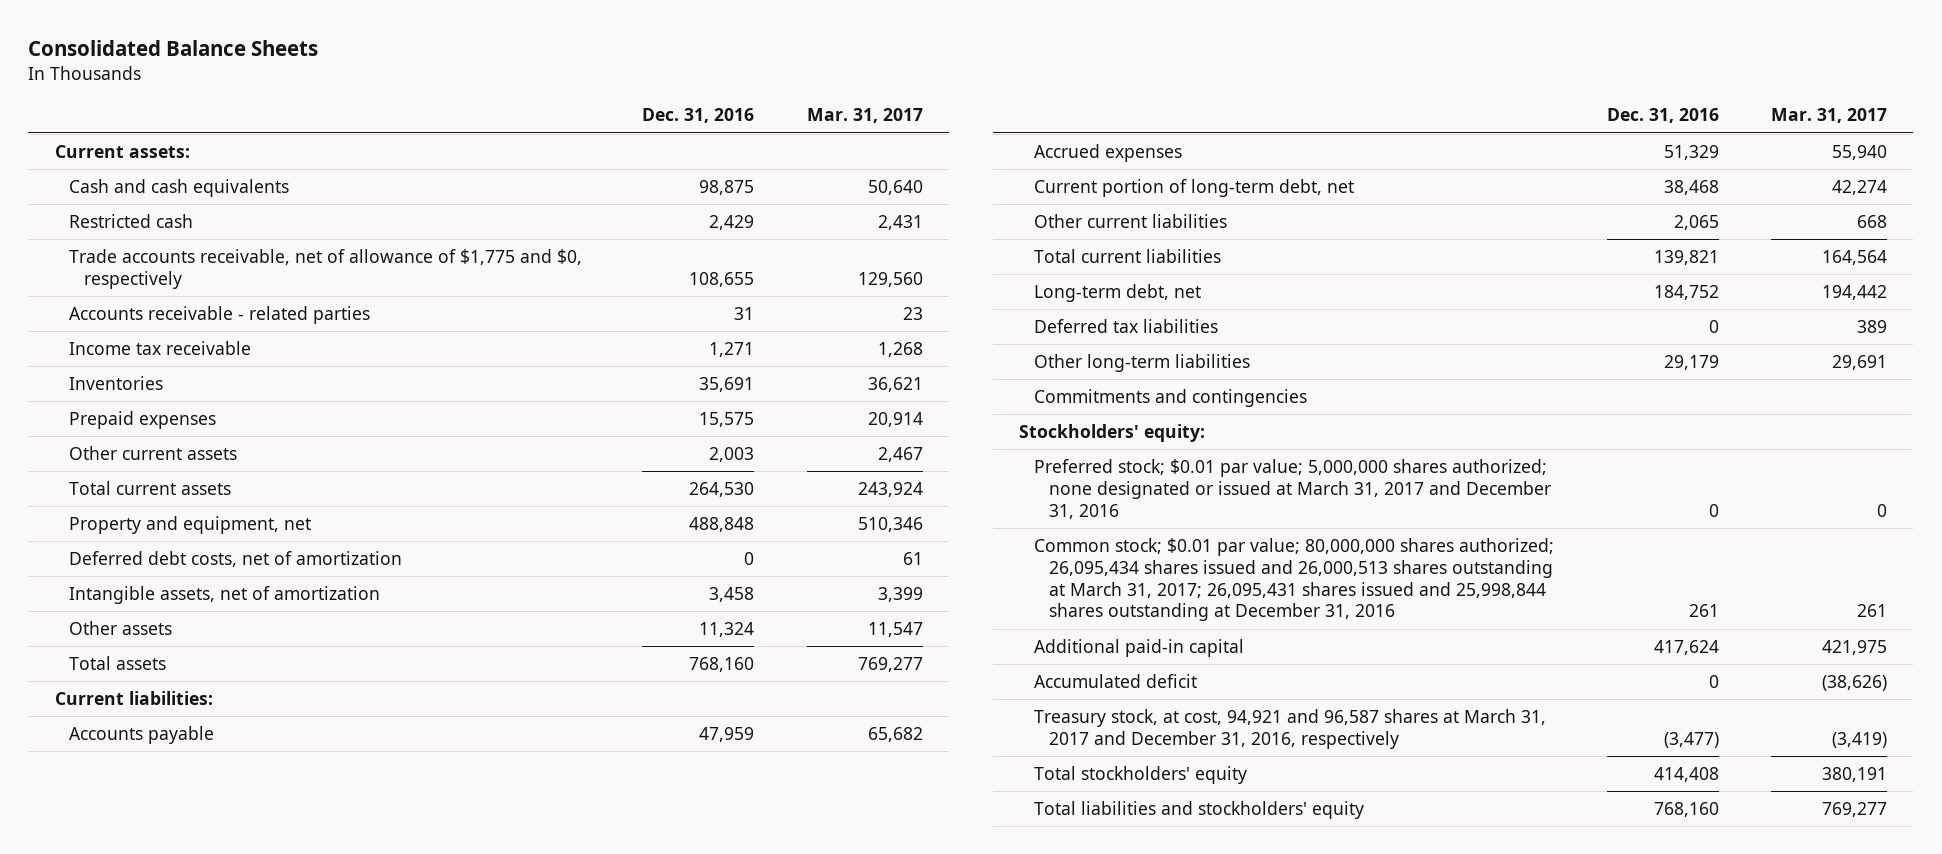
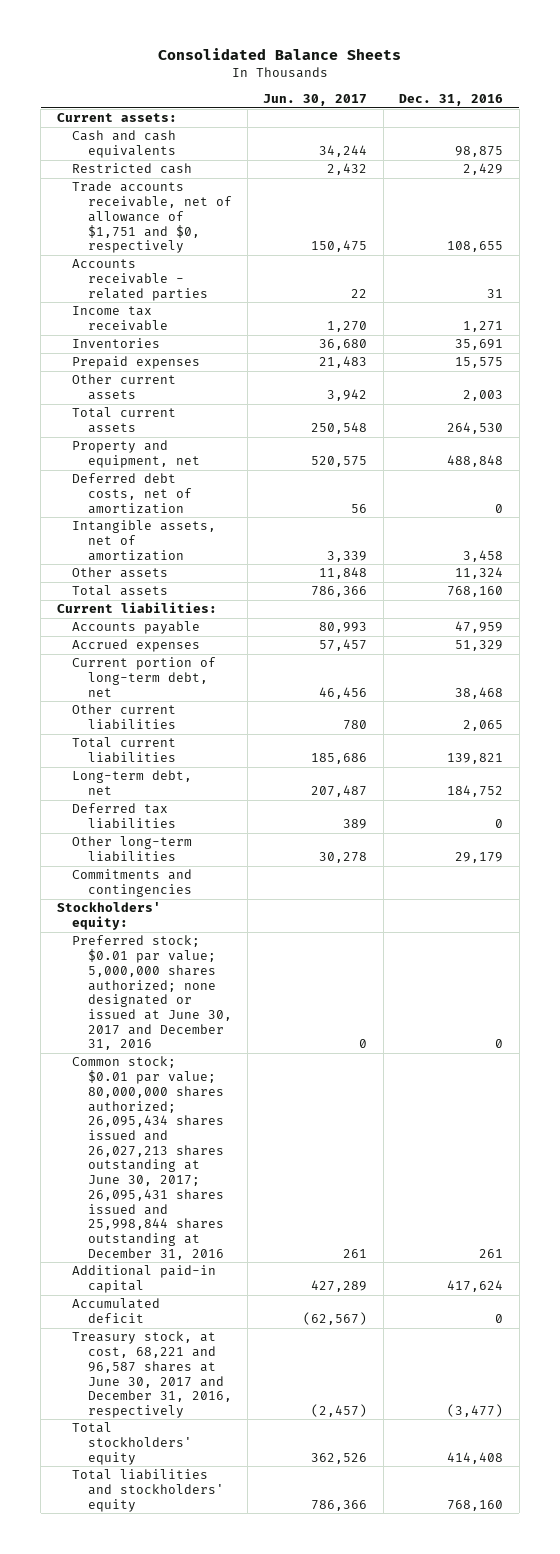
[806,108,923,124] Mar. 31, 2017 -> none
none -> [263,94,368,107] Jun. 30, 2017
[69,248,583,289] Trade accounts receivable, net of allowance of $1,775 and $0, respectively -> [72,181,232,254] Trade accounts receivable, net of allowance of $1,751 and $0, respectively
[1034,458,1551,519] Preferred stock; $0.01 par value; 5,000,000 shares authorized; none designated or issued at March 31, 2017 and December 31, 2016 -> [72,935,232,1051] Preferred stock; $0.01 par value; 5,000,000 shares authorized; none designated or issued at June 30, 2017 and December 31, 2016
[1034,537,1555,622] Common stock; $0.01 par value; 80,000,000 shares authorized; 26,095,434 shares issued and 26,000,513 shares outstanding at March 31, 2017; 26,095,431 shares issued and 25,998,844 shares outstanding at December 31, 2016 -> [72,1056,224,1260] Common stock; $0.01 par value; 80,000,000 shares authorized; 26,095,434 shares issued and 26,027,213 shares outstanding at June 30, 2017; 26,095,431 shares issued and 25,998,844 shares outstanding at December 31, 2016
[1034,708,1547,749] Treasury stock, at cost, 94,921 and 96,587 shares at March 31, 2017 and December 31, 2016, respectively -> [72,1331,232,1418] Treasury stock, at cost, 68,221 and 96,587 shares at June 30, 2017 and December 31, 2016, respectively

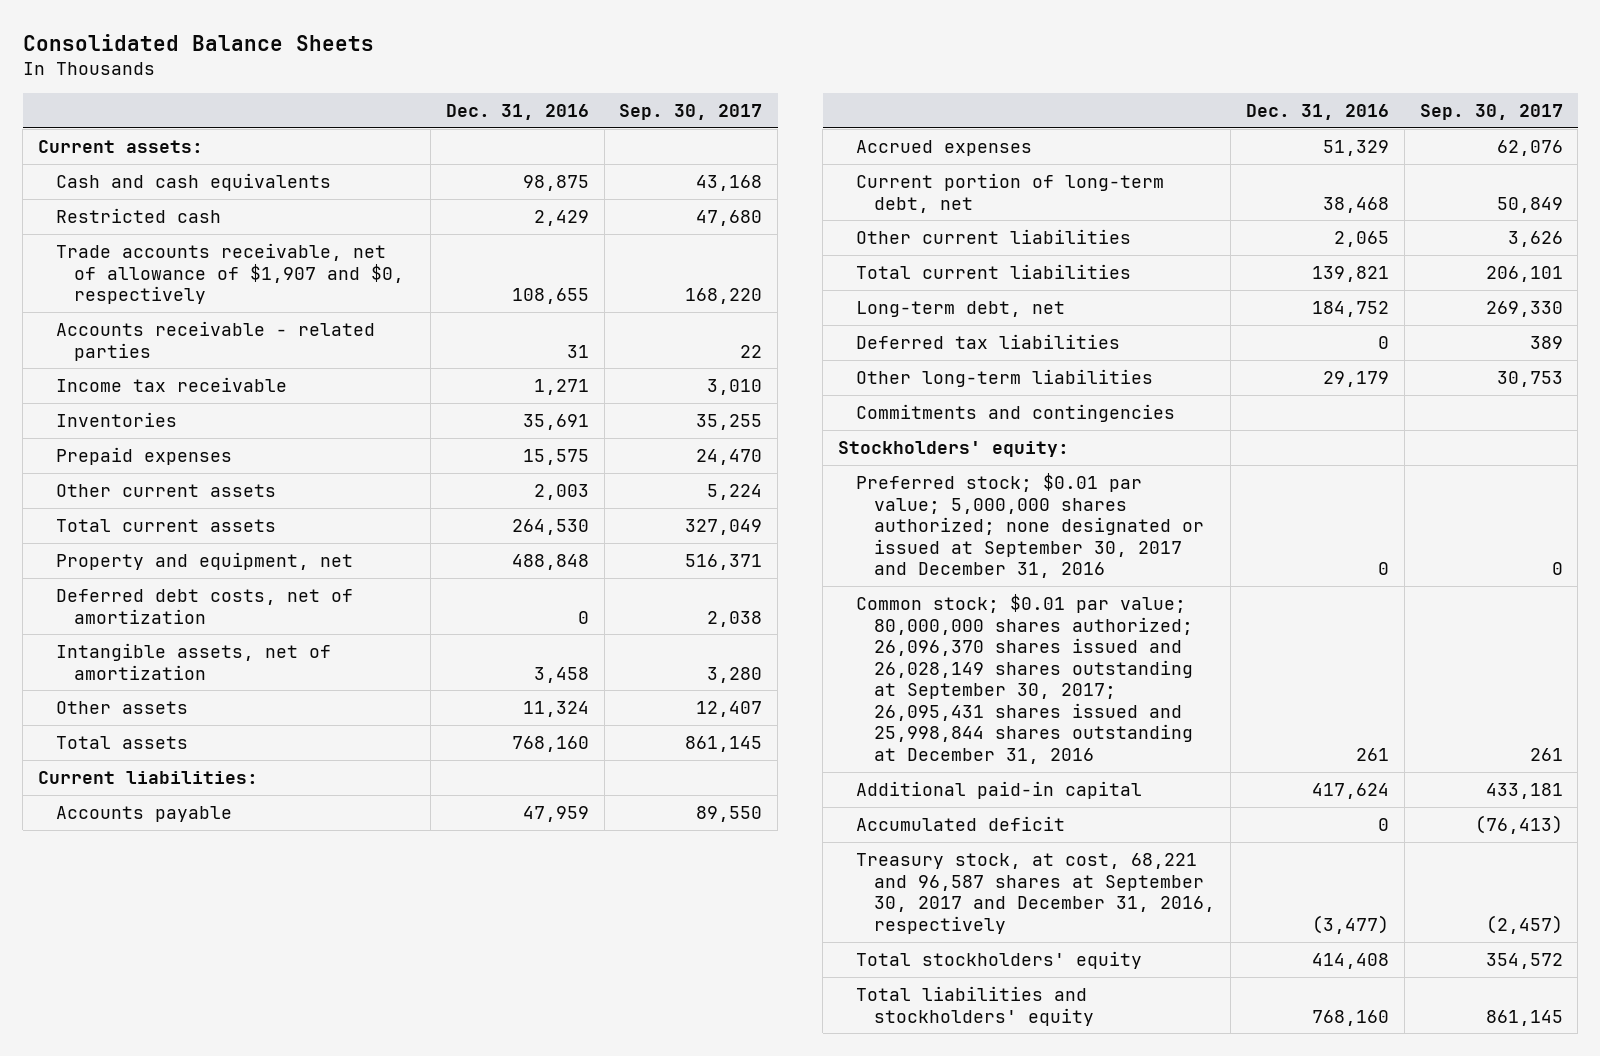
[263,94,368,107] Jun. 30, 2017 -> none
none -> [619,103,763,120] Sep. 30, 2017
[72,181,232,254] Trade accounts receivable, net of allowance of $1,751 and $0, respectively -> [56,243,405,305] Trade accounts receivable, net of allowance of $1,907 and $0, respectively
[72,935,232,1051] Preferred stock; $0.01 par value; 5,000,000 shares authorized; none designated or issued at June 30, 2017 and December 31, 2016 -> [856,473,1205,579] Preferred stock; $0.01 par value; 5,000,000 shares authorized; none designated or issued at September 30, 2017 and December 31, 2016
[72,1056,224,1260] Common stock; $0.01 par value; 80,000,000 shares authorized; 26,095,434 shares issued and 26,027,213 shares outstanding at June 30, 2017; 26,095,431 shares issued and 25,998,844 shares outstanding at December 31, 2016 -> [856,594,1194,764] Common stock; $0.01 par value; 80,000,000 shares authorized; 26,096,370 shares issued and 26,028,149 shares outstanding at September 30, 2017; 26,095,431 shares issued and 25,998,844 shares outstanding at December 31, 2016
[72,1331,232,1418] Treasury stock, at cost, 68,221 and 96,587 shares at June 30, 2017 and December 31, 2016, respectively -> [856,853,1216,934] Treasury stock, at cost, 68,221 and 96,587 shares at September 30, 2017 and December 31, 2016, respectively

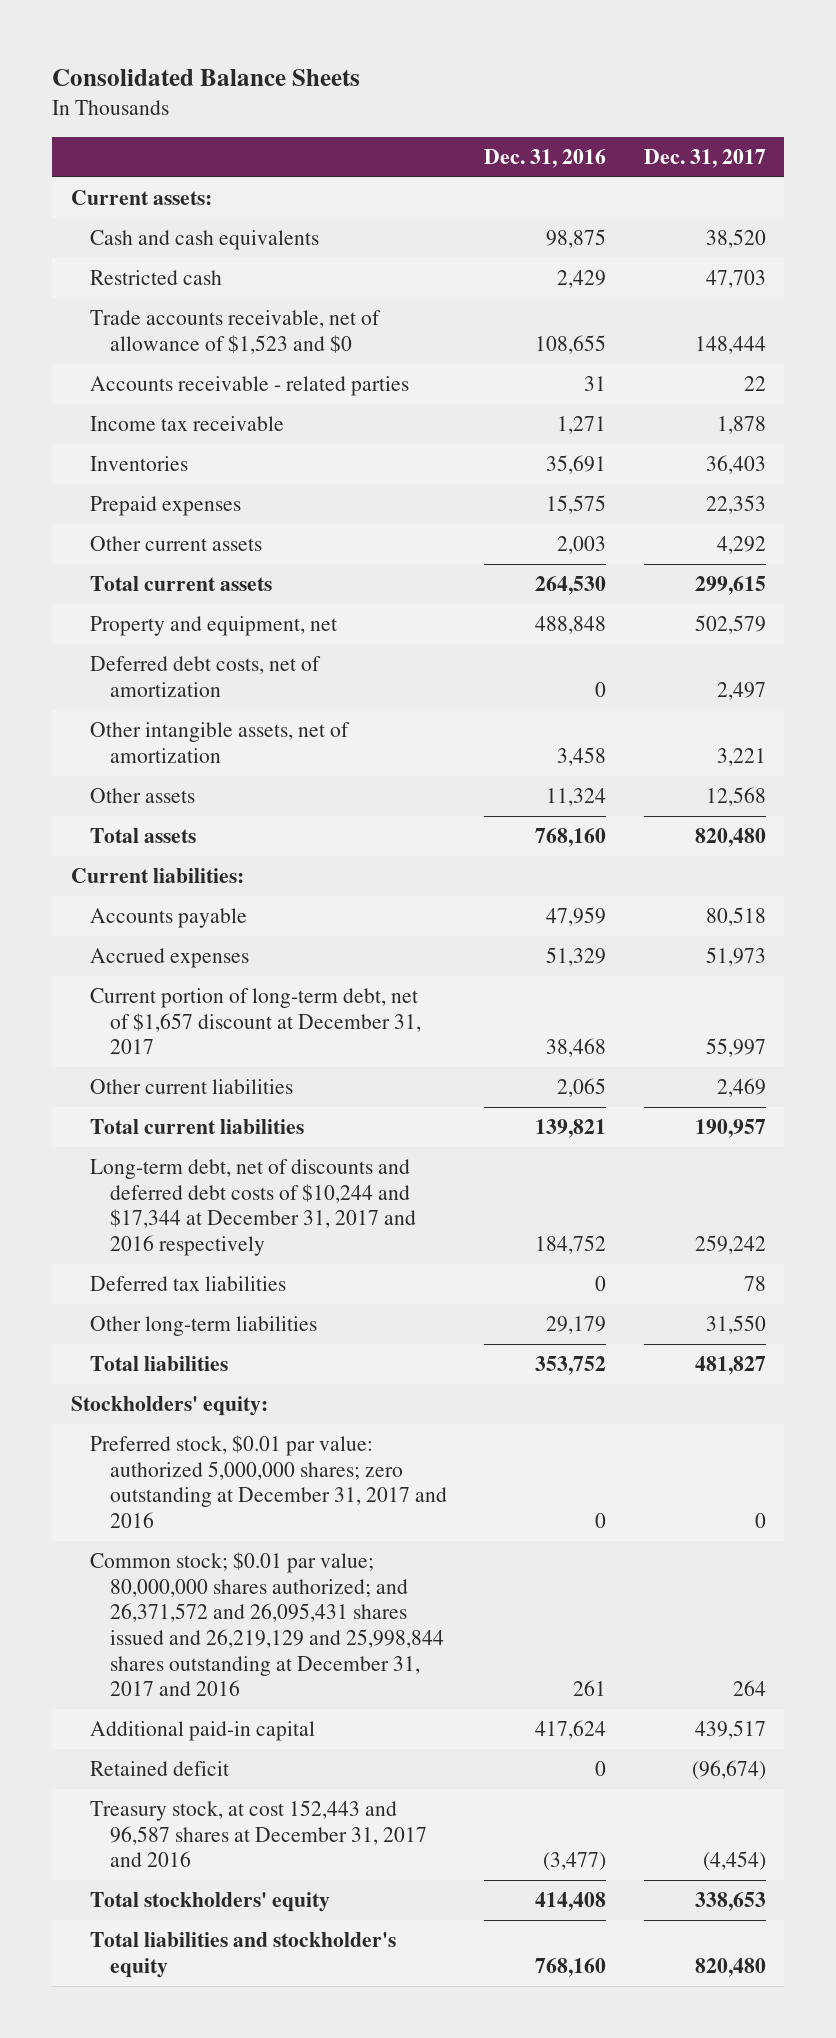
[619,103,763,120] Sep. 30, 2017 -> none
none -> [643,148,766,168] Dec. 31, 2017
[56,243,405,305] Trade accounts receivable, net of allowance of $1,907 and $0, respectively -> [90,310,382,354] Trade accounts receivable, net of allowance of $1,523 and $0
[56,643,332,680] Intangible assets, net of amortization -> [90,722,351,763] Other intangible assets, net of amortization
[856,173,1165,213] Current portion of long-term debt, net -> [90,988,422,1055] Current portion of long-term debt, net of $1,657 discount at December 31, 2017
[856,301,1066,318] Long-term debt, net -> [90,1159,417,1257] Long-term debt, net of discounts and deferred debt costs of $10,244 and $17,344 at December 31, 2017 and 2016 respectively
[856,404,1176,423] Commitments and contingencies -> none
none -> [90,1356,229,1372] Total liabilities
[856,473,1205,579] Preferred stock; $0.01 par value; 5,000,000 shares authorized; none designated or issued at September 30, 2017 and December 31, 2016 -> [90,1435,448,1529] Preferred stock, $0.01 par value: authorized 5,000,000 shares; zero outstanding at December 31, 2017 and 2016
[856,594,1194,764] Common stock; $0.01 par value; 80,000,000 shares authorized; 26,096,370 shares issued and 26,028,149 shares outstanding at September 30, 2017; 26,095,431 shares issued and 25,998,844 shares outstanding at December 31, 2016 -> [90,1552,445,1697] Common stock; $0.01 par value; 80,000,000 shares authorized; and 26,371,572 and 26,095,431 shares issued and 26,219,129 and 25,998,844 shares outstanding at December 31, 2017 and 2016
[856,816,1066,832] Accumulated deficit -> [90,1761,230,1777] Retained deficit
[856,853,1216,934] Treasury stock, at cost, 68,221 and 96,587 shares at September 30, 2017 and December 31, 2016, respectively -> [90,1800,428,1868] Treasury stock, at cost 152,443 and 96,587 shares at December 31, 2017 and 2016
[856,986,1095,1026] Total liabilities and stockholders' equity -> [90,1932,397,1978] Total liabilities and stockholder's equity

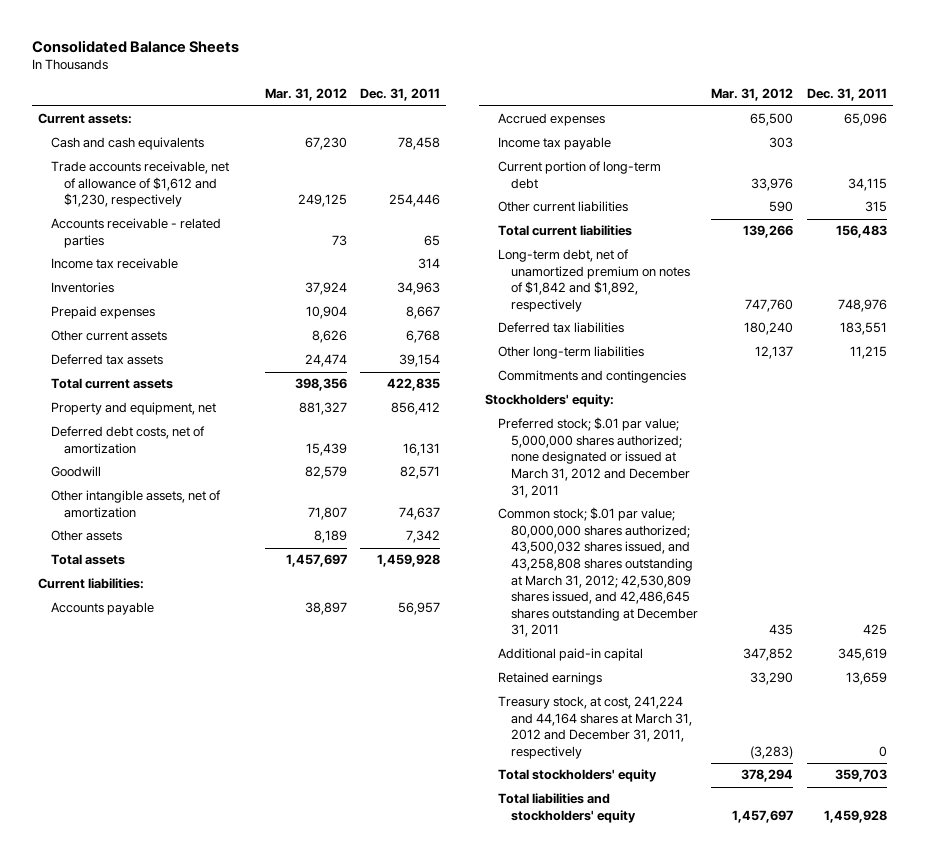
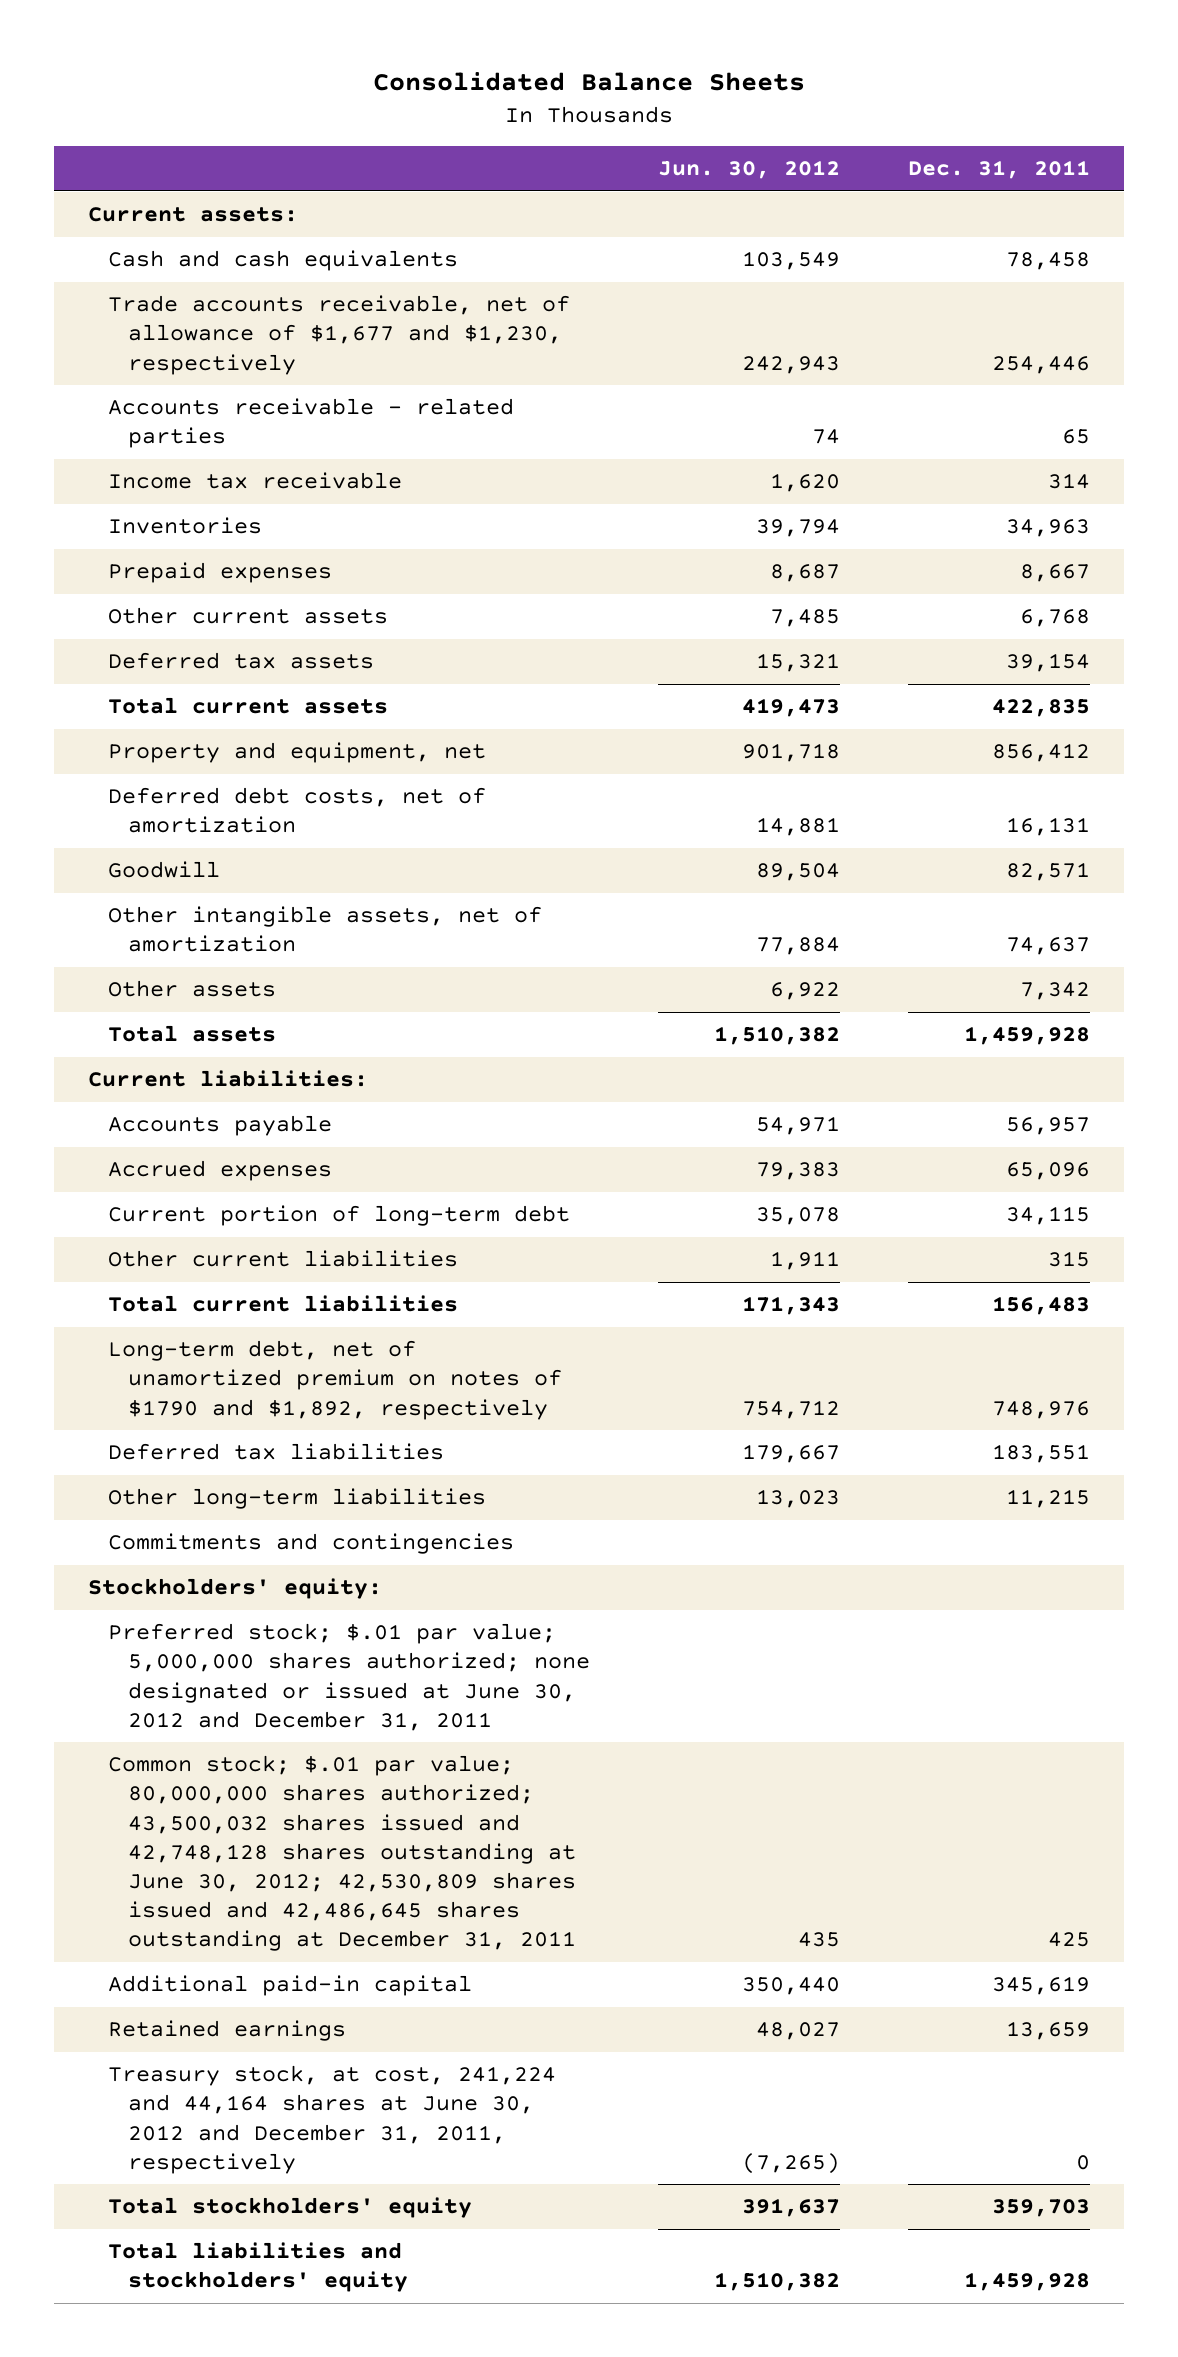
[264,88,347,102] Mar. 31, 2012 -> none
none -> [658,160,841,180] Jun. 30, 2012
[51,161,230,208] Trade accounts receivable, net of allowance of $1,612 and $1,230, respectively -> [108,295,571,375] Trade accounts receivable, net of allowance of $1,677 and $1,230, respectively
[498,137,612,151] Income tax payable -> none
[498,249,691,313] Long-term debt, net of unamortized premium on notes of $1,842 and $1,892, respectively -> [108,1340,563,1420] Long-term debt, net of unamortized premium on notes of $1790 and $1,892, respectively
[498,417,691,498] Preferred stock; $.01 par value; 5,000,000 shares authorized; none designated or issued at March 31, 2012 and December 31, 2011 -> [108,1623,591,1731] Preferred stock; $.01 par value; 5,000,000 shares authorized; none designated or issued at June 30, 2012 and December 31, 2011
[498,507,699,638] Common stock; $.01 par value; 80,000,000 shares authorized; 43,500,032 shares issued, and 43,258,808 shares outstanding at March 31, 2012; 42,530,809 shares issued, and 42,486,645 shares outstanding at December 31, 2011 -> [108,1755,577,1952] Common stock; $.01 par value; 80,000,000 shares authorized; 43,500,032 shares issued and 42,748,128 shares outstanding at June 30, 2012; 42,530,809 shares issued and 42,486,645 shares outstanding at December 31, 2011
[498,696,693,760] Treasury stock, at cost, 241,224 and 44,164 shares at March 31, 2012 and December 31, 2011, respectively -> [108,2065,557,2174] Treasury stock, at cost, 241,224 and 44,164 shares at June 30, 2012 and December 31, 2011, respectively

